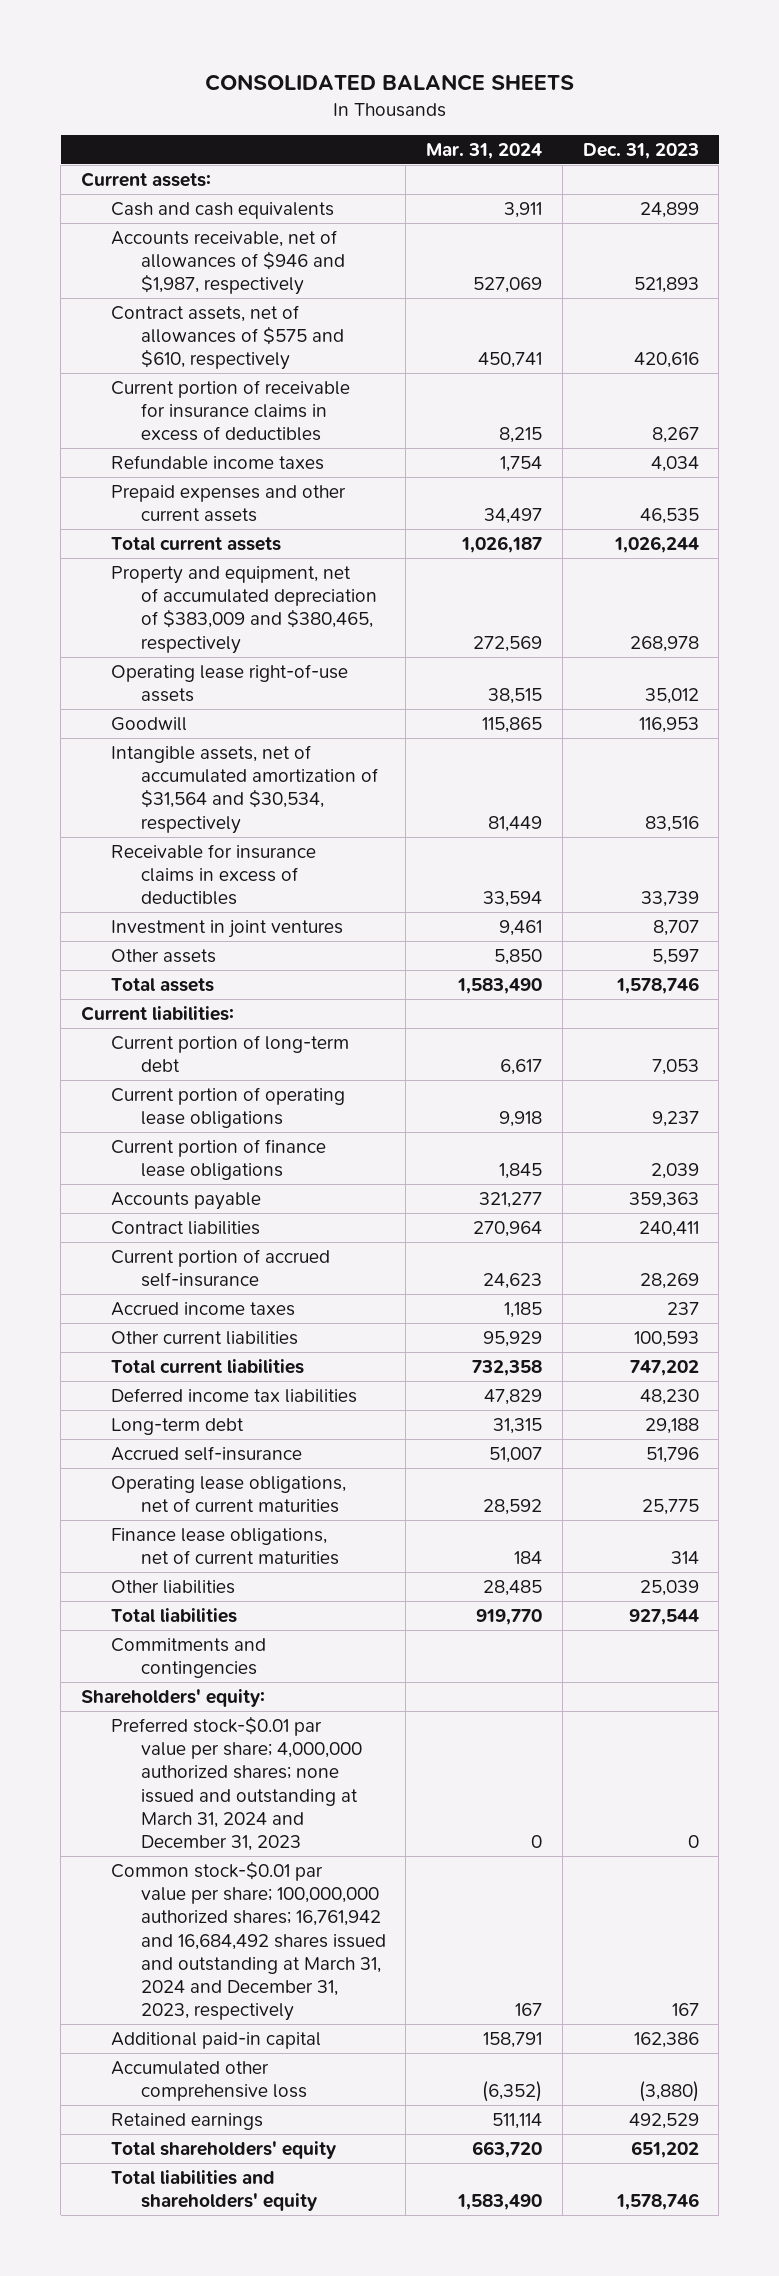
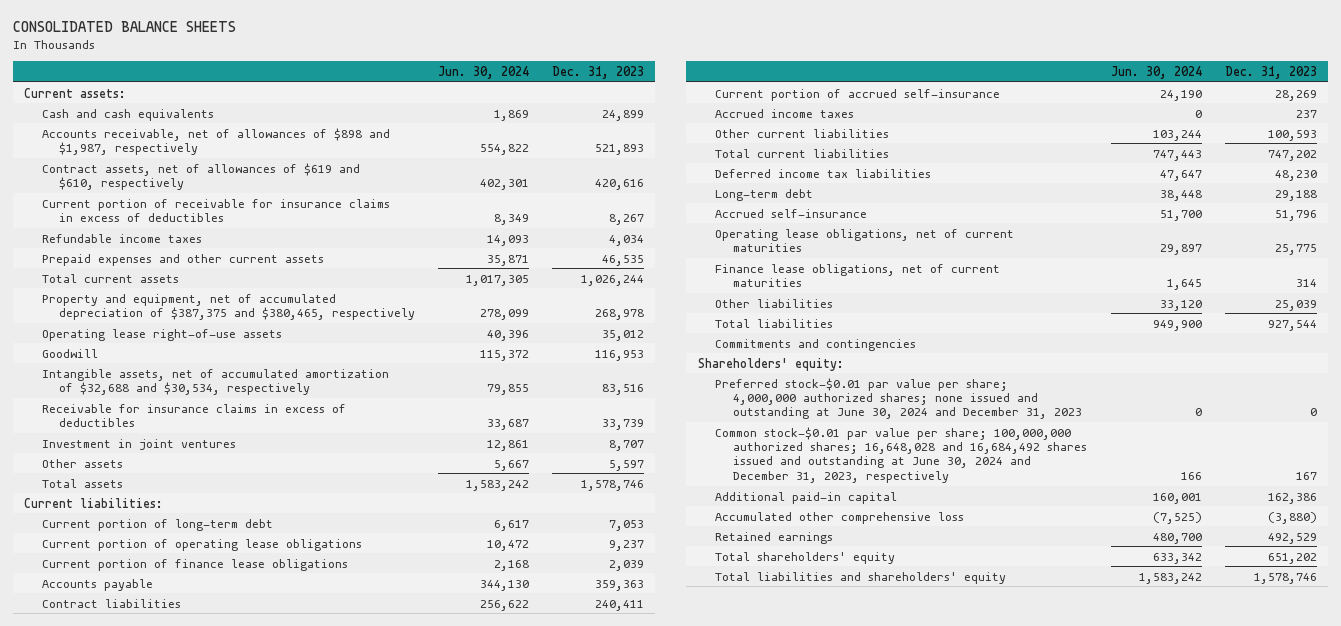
[426,142,543,159] Mar. 31, 2024 -> none
none -> [438,65,530,79] Jun. 30, 2024
[110,229,345,296] Accounts receivable, net of allowances of $946 and $1,987, respectively -> [41,127,390,155] Accounts receivable, net of allowances of $898 and $1,987, respectively
[110,304,344,371] Contract assets, net of allowances of $575 and $610, respectively -> [41,162,360,190] Contract assets, net of allowances of $619 and $610, respectively
[110,565,377,654] Property and equipment, net of accumulated depreciation of $383,009 and $380,465, respectively -> [41,293,416,320] Property and equipment, net of accumulated depreciation of $387,375 and $380,465, respectively
[110,744,378,834] Intangible assets, net of accumulated amortization of $31,564 and $30,534, respectively -> [41,368,389,395] Intangible assets, net of accumulated amortization of $32,688 and $30,534, respectively
[110,1715,362,1852] Preferred stock-$0.01 par value per share; 4,000,000 authorized shares; none issued and outstanding at March 31, 2024 and December 31, 2023 -> [715,377,1082,420] Preferred stock-$0.01 par value per share; 4,000,000 authorized shares; none issued and outstanding at June 30, 2024 and December 31, 2023
[110,1860,386,2022] Common stock-$0.01 par value per share; 100,000,000 authorized shares; 16,761,942 and 16,684,492 shares issued and outstanding at March 31, 2024 and December 31, 2023, respectively -> [715,426,1087,483] Common stock-$0.01 par value per share; 100,000,000 authorized shares; 16,648,028 and 16,684,492 shares issued and outstanding at June 30, 2024 and December 31, 2023, respectively

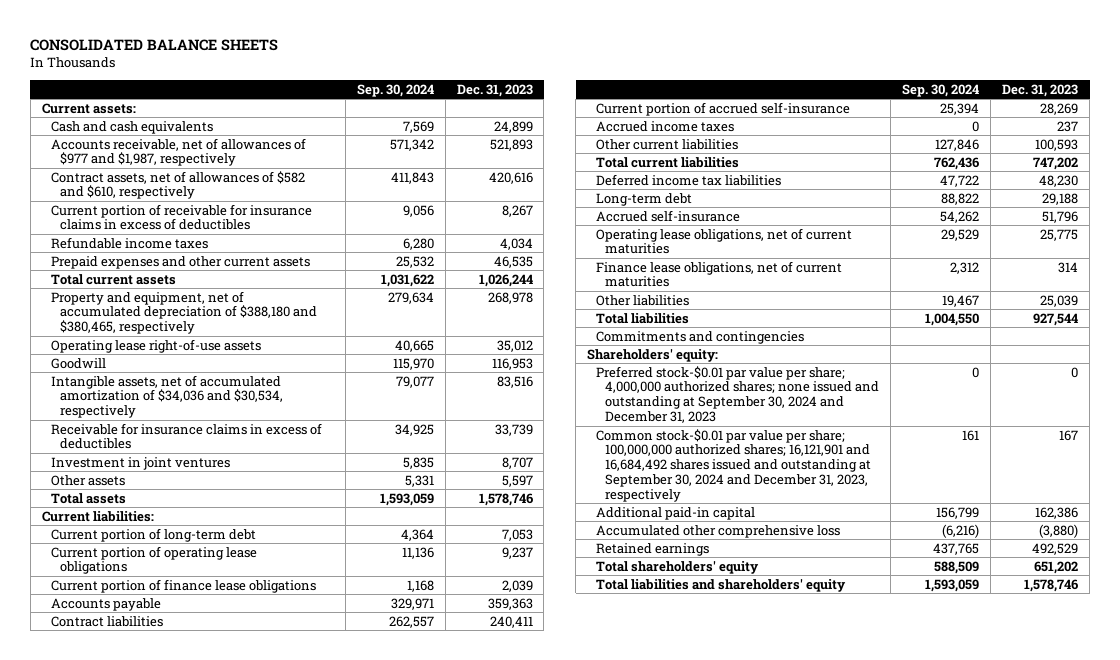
[438,65,530,79] Jun. 30, 2024 -> none
none -> [356,83,434,97] Sep. 30, 2024
[41,127,390,155] Accounts receivable, net of allowances of $898 and $1,987, respectively -> [50,137,306,167] Accounts receivable, net of allowances of $977 and $1,987, respectively
[41,162,360,190] Contract assets, net of allowances of $619 and $610, respectively -> [50,170,305,200] Contract assets, net of allowances of $582 and $610, respectively
[41,293,416,320] Property and equipment, net of accumulated depreciation of $387,375 and $380,465, respectively -> [50,290,317,335] Property and equipment, net of accumulated depreciation of $388,180 and $380,465, respectively
[41,368,389,395] Intangible assets, net of accumulated amortization of $32,688 and $30,534, respectively -> [50,374,283,419] Intangible assets, net of accumulated amortization of $34,036 and $30,534, respectively
[715,377,1082,420] Preferred stock-$0.01 par value per share; 4,000,000 authorized shares; none issued and outstanding at June 30, 2024 and December 31, 2023 -> [596,365,880,424] Preferred stock-$0.01 par value per share; 4,000,000 authorized shares; none issued and outstanding at September 30, 2024 and December 31, 2023
[715,426,1087,483] Common stock-$0.01 par value per share; 100,000,000 authorized shares; 16,648,028 and 16,684,492 shares issued and outstanding at June 30, 2024 and December 31, 2023, respectively -> [596,428,872,502] Common stock-$0.01 par value per share; 100,000,000 authorized shares; 16,121,901 and 16,684,492 shares issued and outstanding at September 30, 2024 and December 31, 2023, respectively

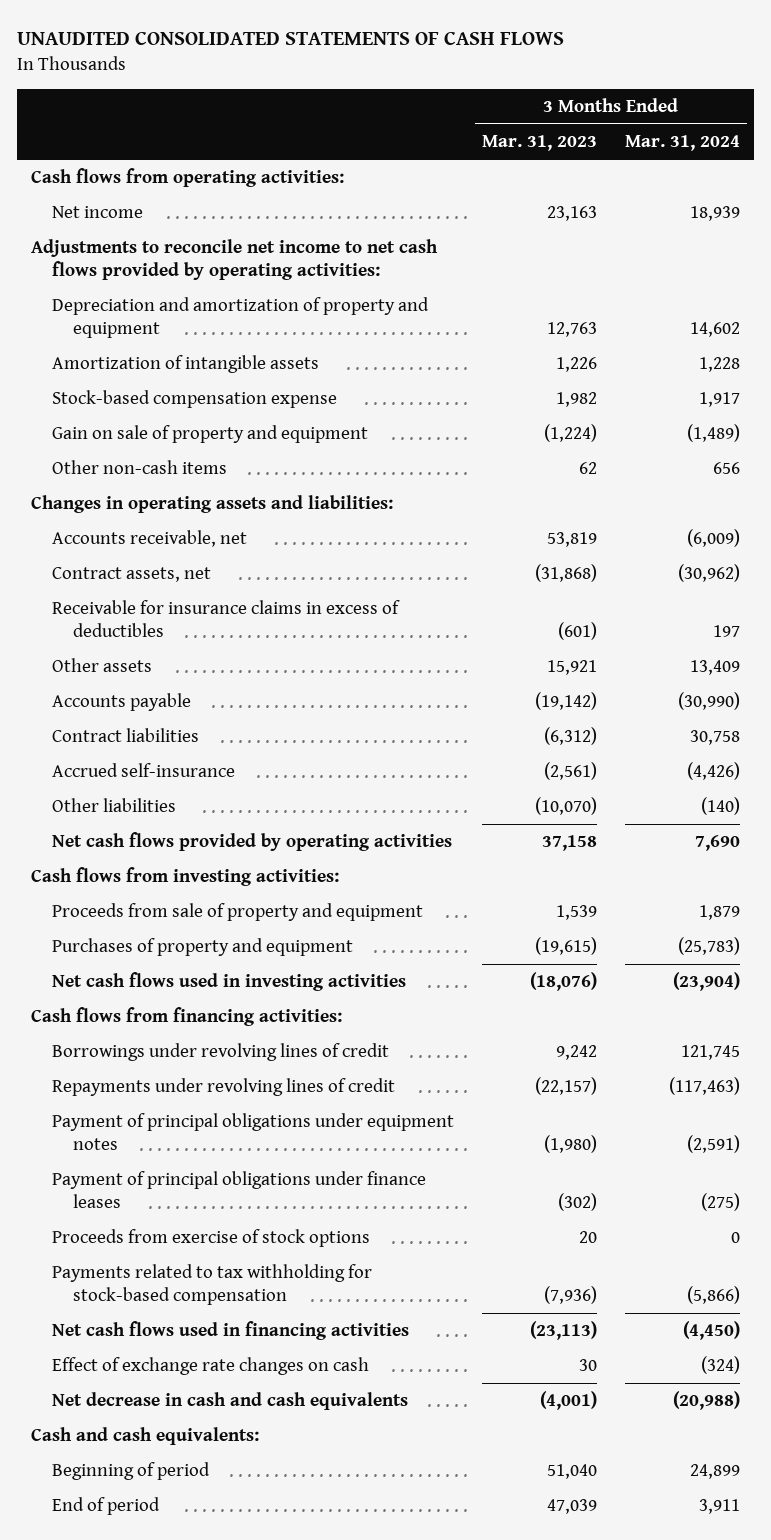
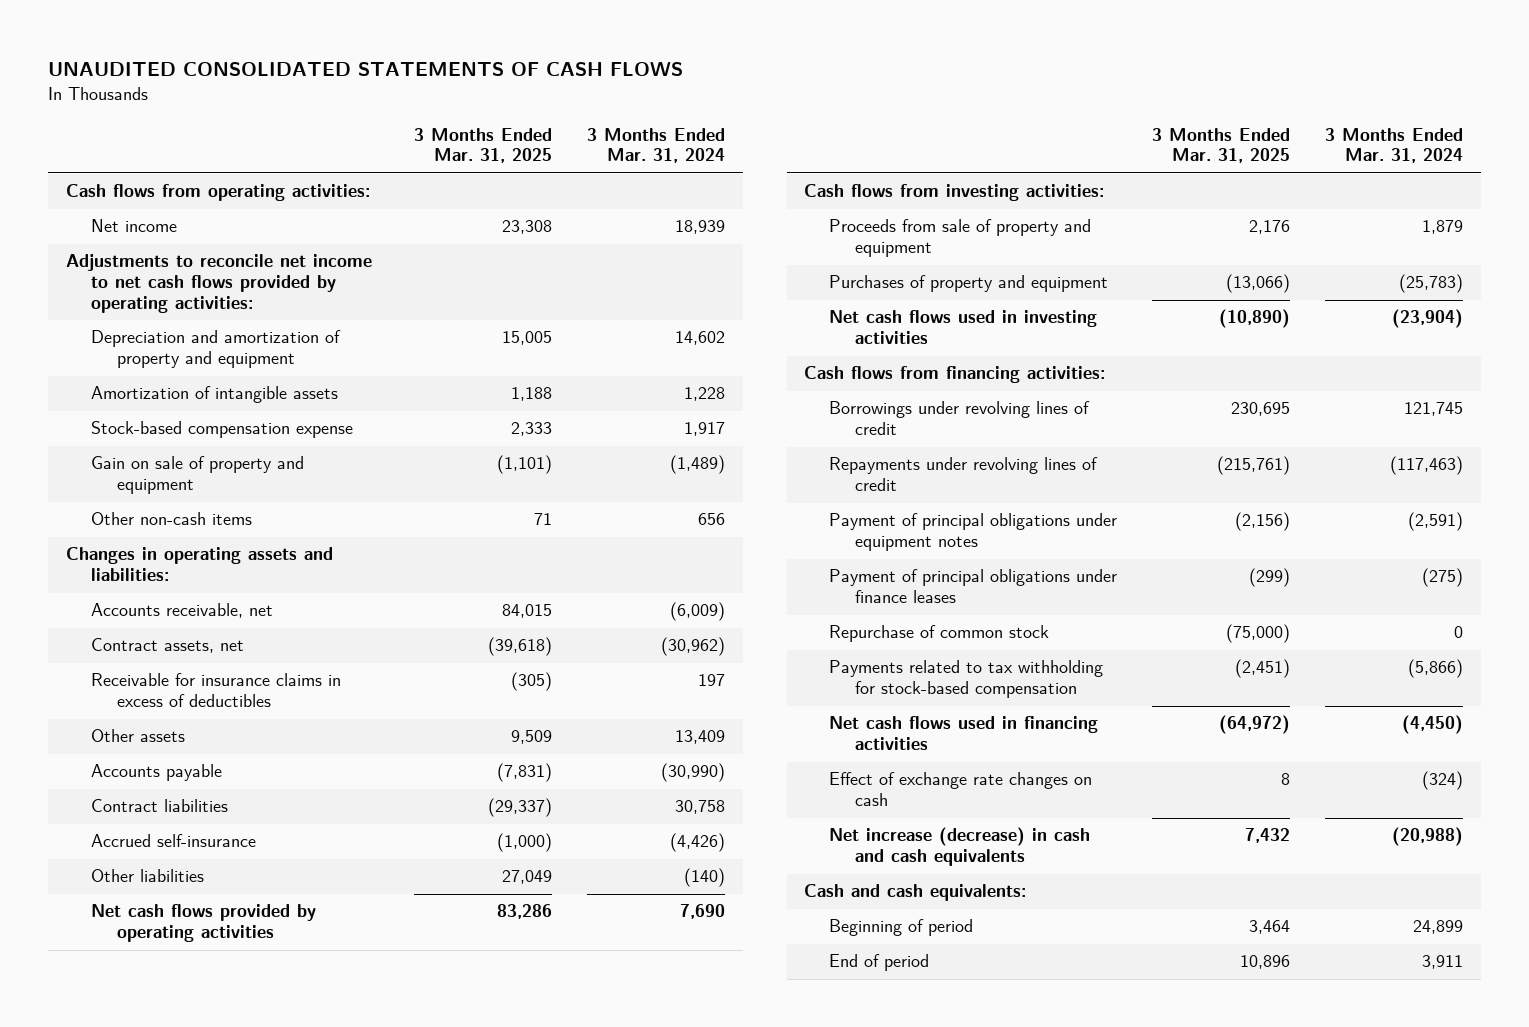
[482,135,598,152] Mar. 31, 2023 -> none
none -> [414,127,553,164] 3 Months Ended Mar. 31, 2025
[52,1229,371,1248] Proceeds from exercise of stock options -> none
none -> [829,625,1050,643] Repurchase of common stock
[52,1392,409,1411] Net decrease in cash and cash equivalents -> [829,827,1091,867] Net increase (decrease) in cash and cash equivalents

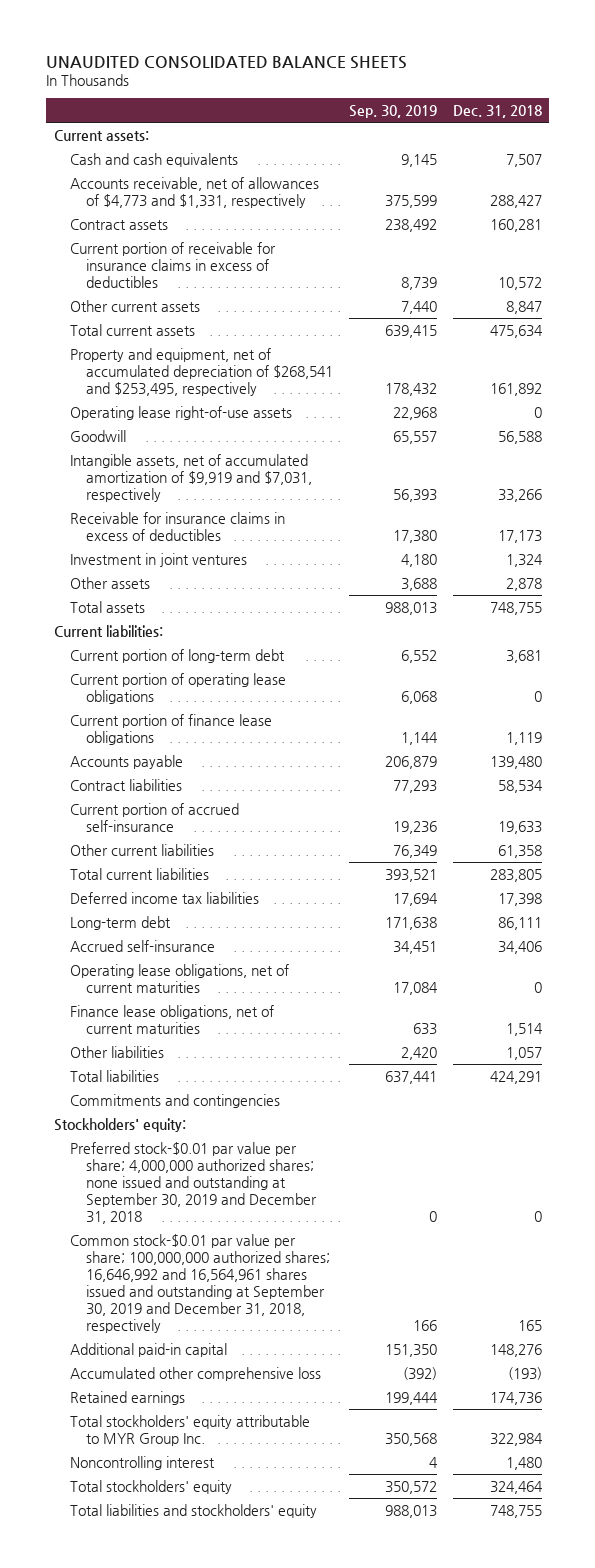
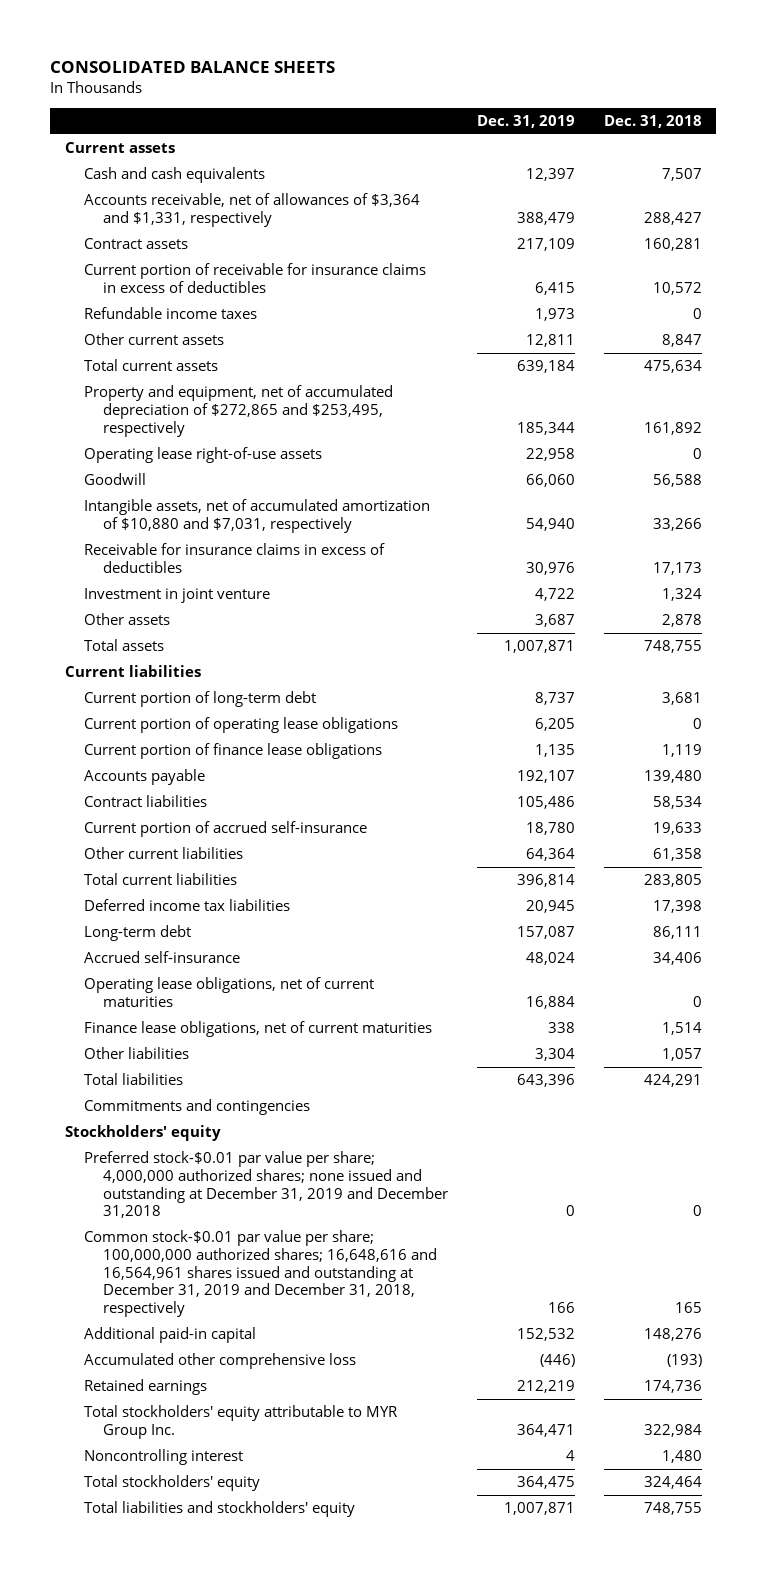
[45,55,407,69] UNAUDITED CONSOLIDATED BALANCE SHEETS -> [50,61,336,74] CONSOLIDATED BALANCE SHEETS
[348,104,437,118] Sep. 30, 2019 -> none
none -> [476,114,575,128] Dec. 31, 2019
[53,129,149,141] Current assets: -> [64,142,175,154] Current assets
[69,176,319,208] Accounts receivable, net of allowances of $4,773 and $1,331, respectively -> [83,193,420,227] Accounts receivable, net of allowances of $3,364 and $1,331, respectively
none -> [83,307,257,320] Refundable income taxes
[69,347,333,396] Property and equipment, net of accumulated depreciation of $268,541 and $253,495, respectively -> [83,385,393,437] Property and equipment, net of accumulated depreciation of $272,865 and $253,495, respectively
[69,453,312,502] Intangible assets, net of accumulated amortization of $9,919 and $7,031, respectively -> [83,499,430,533] Intangible assets, net of accumulated amortization of $10,880 and $7,031, respectively
[69,552,247,567] Investment in joint ventures -> [83,588,270,604] Investment in joint venture
[53,624,163,637] Current liabilities: -> [64,665,201,678] Current liabilities
[53,1117,186,1132] Stockholders' equity: -> [64,1125,221,1142] Stockholders' equity
[69,1141,317,1224] Preferred stock-$0.01 par value per share; 4,000,000 authorized shares; none issued and outstanding at September 30, 2019 and December 31, 2018 -> [83,1151,448,1219] Preferred stock-$0.01 par value per share; 4,000,000 authorized shares; none issued and outstanding at December 31, 2019 and December 31,2018
[69,1233,330,1333] Common stock-$0.01 par value per share; 100,000,000 authorized shares; 16,646,992 and 16,564,961 shares issued and outstanding at September 30, 2019 and December 31, 2018, respectively -> [83,1230,437,1317] Common stock-$0.01 par value per share; 100,000,000 authorized shares; 16,648,616 and 16,564,961 shares issued and outstanding at December 31, 2019 and December 31, 2018, respectively

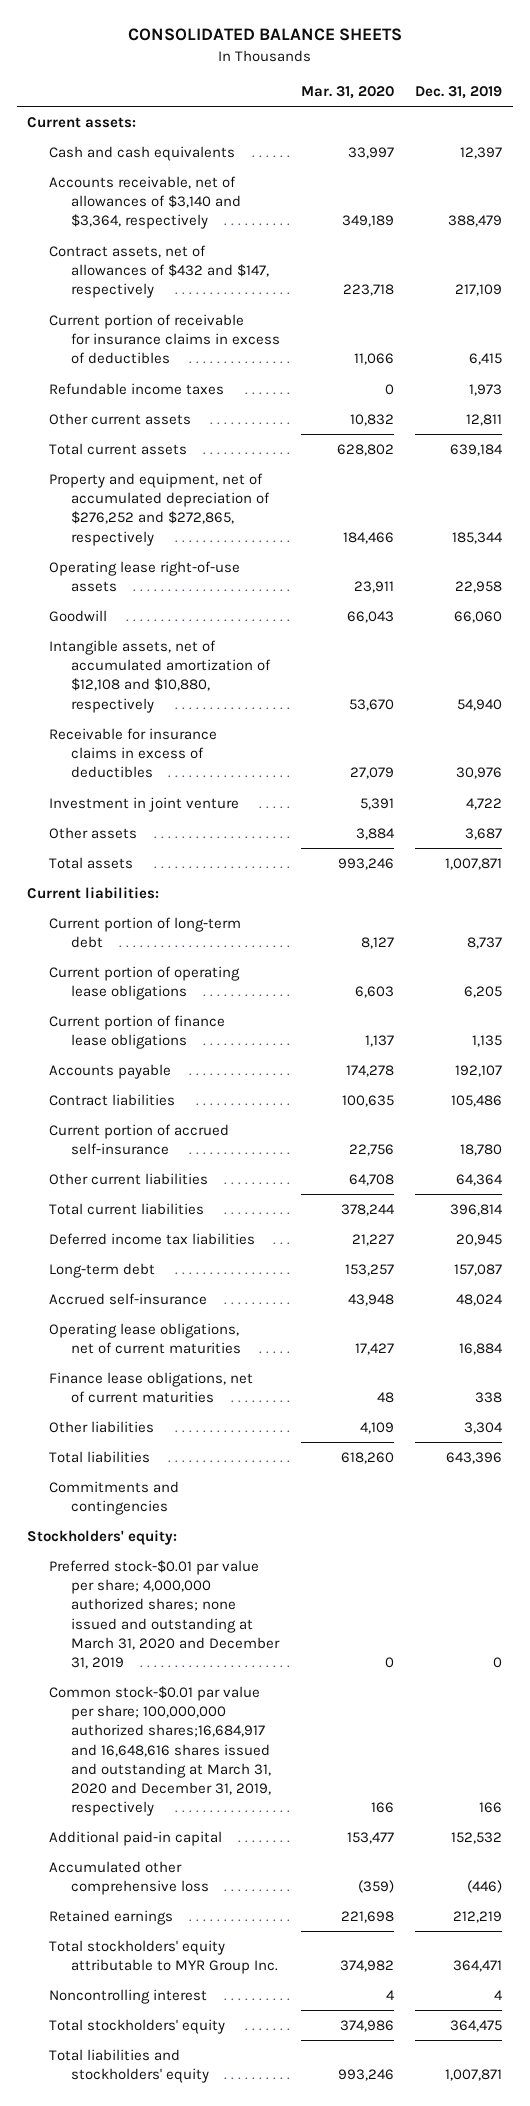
[603,114,702,128] Dec. 31, 2018 -> none
none -> [301,85,395,99] Mar. 31, 2020
[64,142,175,154] Current assets -> [27,116,137,128] Current assets:
[83,193,420,227] Accounts receivable, net of allowances of $3,364 and $1,331, respectively -> [49,175,241,230] Accounts receivable, net of allowances of $3,140 and $3,364, respectively
[83,238,188,250] Contract assets -> [49,244,269,299] Contract assets, net of allowances of $432 and $147, respectively
[83,385,393,437] Property and equipment, net of accumulated depreciation of $272,865 and $253,495, respectively -> [49,472,270,546] Property and equipment, net of accumulated depreciation of $276,252 and $272,865, respectively
[83,499,430,533] Intangible assets, net of accumulated amortization of $10,880 and $7,031, respectively -> [49,639,271,713] Intangible assets, net of accumulated amortization of $12,108 and $10,880, respectively
[64,665,201,678] Current liabilities -> [27,886,160,899] Current liabilities:
[64,1125,221,1142] Stockholders' equity -> [27,1529,178,1545] Stockholders' equity:
[83,1151,448,1219] Preferred stock-$0.01 par value per share; 4,000,000 authorized shares; none issued and outstanding at December 31, 2019 and December 31,2018 -> [49,1559,280,1669] Preferred stock-$0.01 par value per share; 4,000,000 authorized shares; none issued and outstanding at March 31, 2020 and December 31, 2019
[83,1230,437,1317] Common stock-$0.01 par value per share; 100,000,000 authorized shares; 16,648,616 and 16,564,961 shares issued and outstanding at December 31, 2019 and December 31, 2018, respectively -> [49,1685,271,1817] Common stock-$0.01 par value per share; 100,000,000 authorized shares;16,684,917 and 16,648,616 shares issued and outstanding at March 31, 2020 and December 31, 2019, respectively

